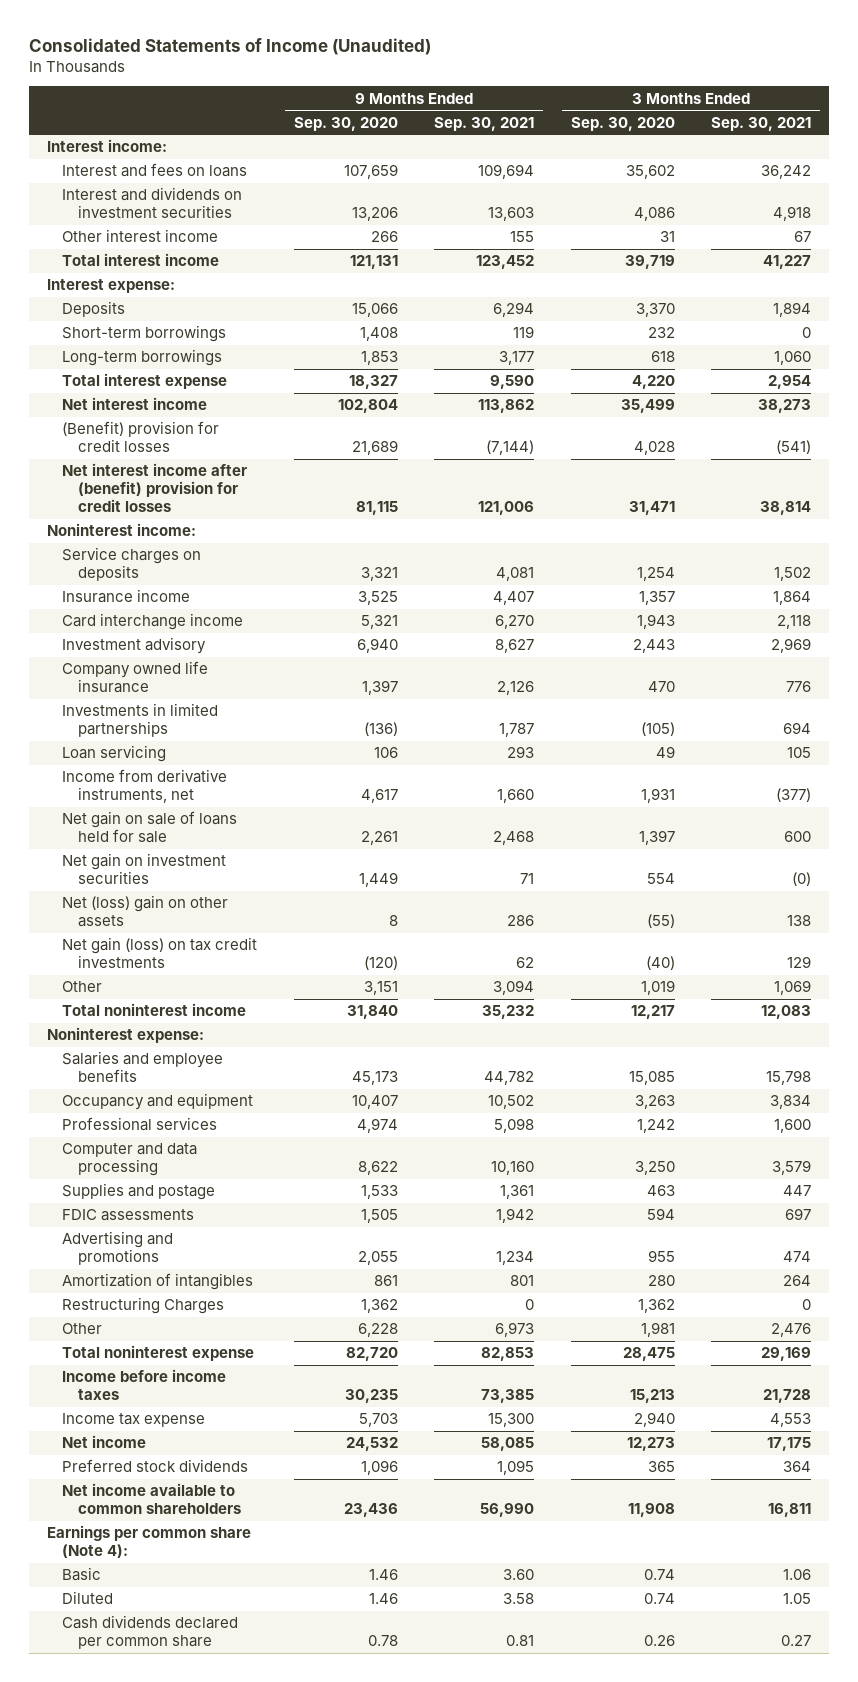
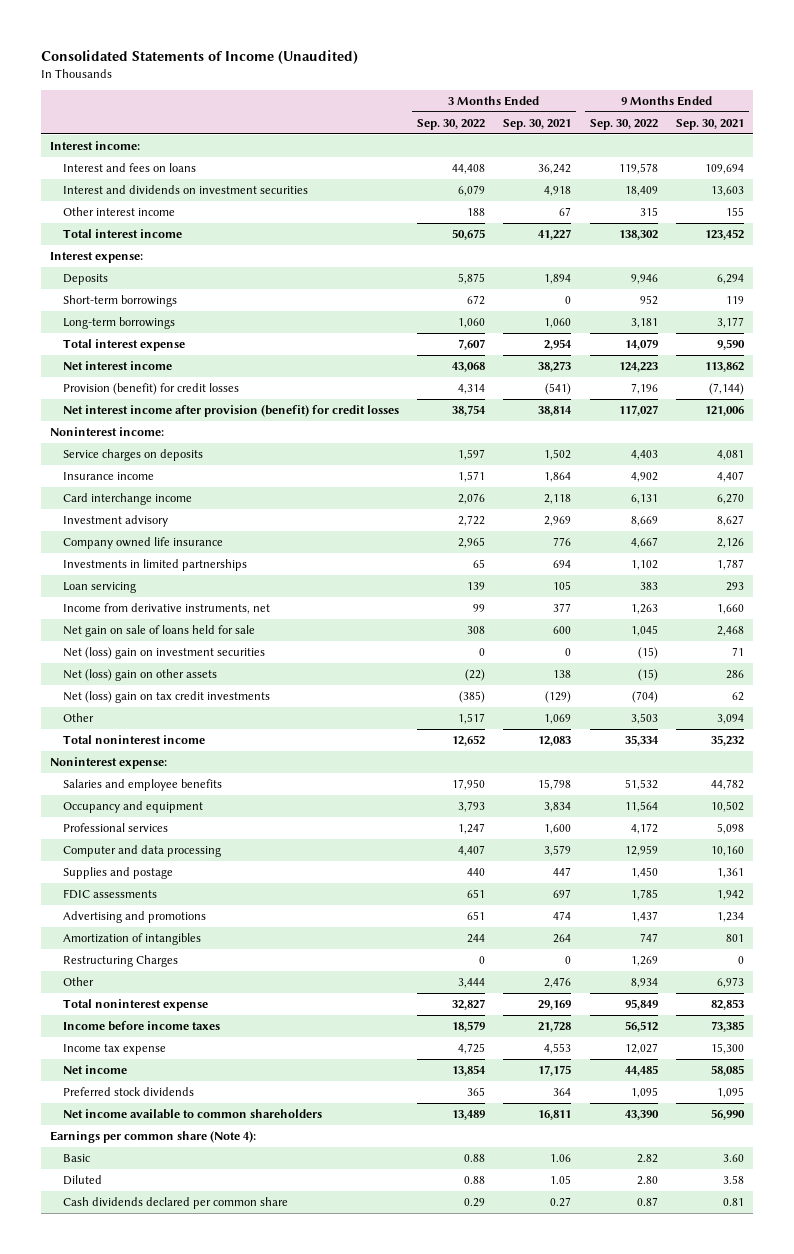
[293,116,398,131] Sep. 30, 2020 -> none
[570,116,675,131] Sep. 30, 2020 -> none
none -> [416,118,485,130] Sep. 30, 2022
none -> [589,118,658,130] Sep. 30, 2022
[62,421,220,453] (Benefit) provision for credit losses -> [62,382,239,395] Provision (benefit) for credit losses
[62,463,248,513] Net interest income after (benefit) provision for credit losses -> [62,404,399,417] Net interest income after provision (benefit) for credit losses
[776,788,812,803] (377) -> [553,602,572,612] 377
[62,853,227,885] Net gain on investment securities -> [62,646,265,659] Net (loss) gain on investment securities
[792,872,812,887] (0) -> [565,647,572,656] 0
[62,937,258,969] Net gain (loss) on tax credit investments -> [62,690,270,703] Net (loss) gain on tax credit investments
[787,956,812,969] 129 -> [545,690,572,703] (129)

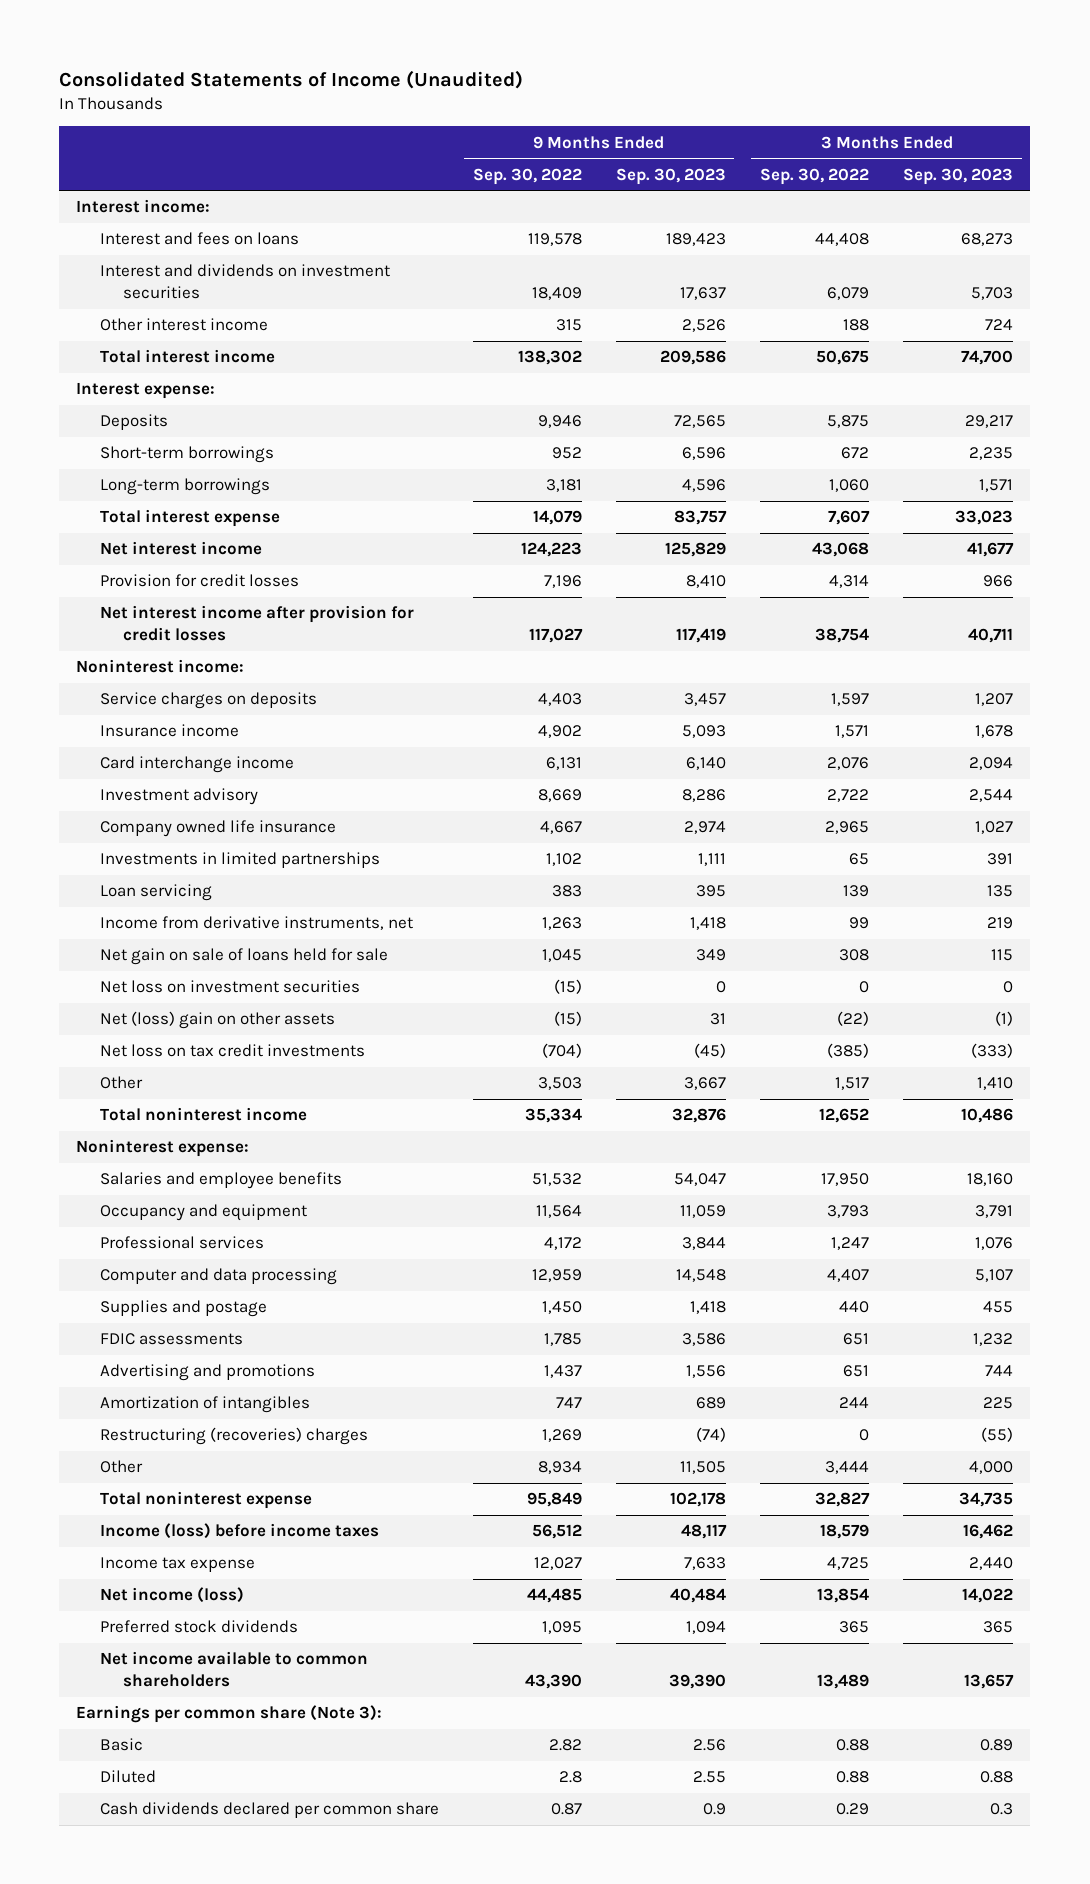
[503,118,572,130] Sep. 30, 2021 -> none
[676,118,745,130] Sep. 30, 2021 -> none
none -> [615,167,726,185] Sep. 30, 2023
none -> [903,167,1014,185] Sep. 30, 2023
[62,382,239,395] Provision (benefit) for credit losses -> [99,574,299,588] Provision for credit losses
[62,404,399,417] Net interest income after provision (benefit) for credit losses -> [99,605,414,642] Net interest income after provision for credit losses
[62,646,265,659] Net (loss) gain on investment securities -> [99,980,360,994] Net loss on investment securities
[62,690,270,703] Net (loss) gain on tax credit investments -> [99,1044,365,1058] Net loss on tax credit investments
[62,954,178,967] Restructuring Charges -> [99,1427,368,1446] Restructuring (recoveries) charges
[62,1020,220,1031] Income before income taxes -> [99,1523,379,1540] Income (loss) before income taxes
[62,1064,127,1074] Net income -> [99,1587,244,1604] Net income (loss)
[50,1130,257,1143] Earnings per common share (Note 4): -> [76,1705,383,1724] Earnings per common share (Note 3):
[636,1175,658,1185] 2.80 -> [558,1771,582,1784] 2.8

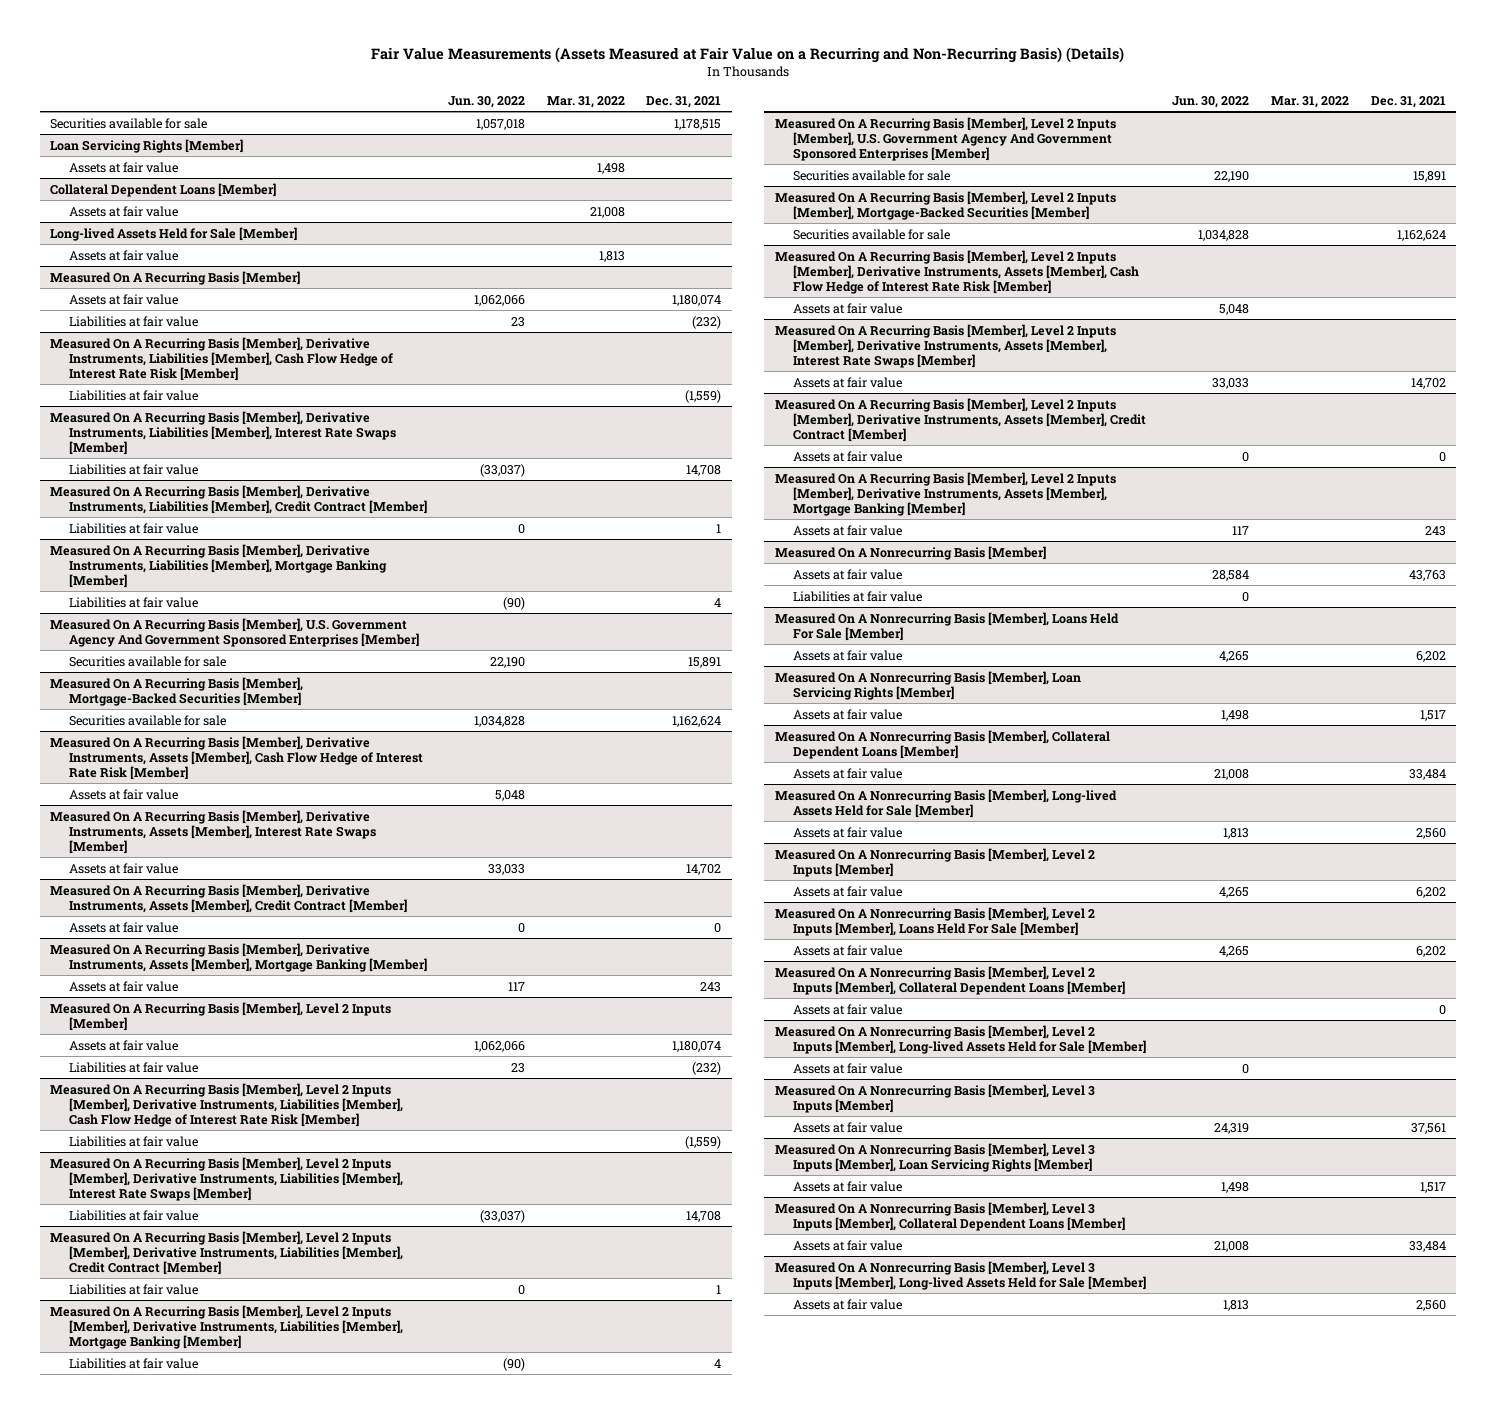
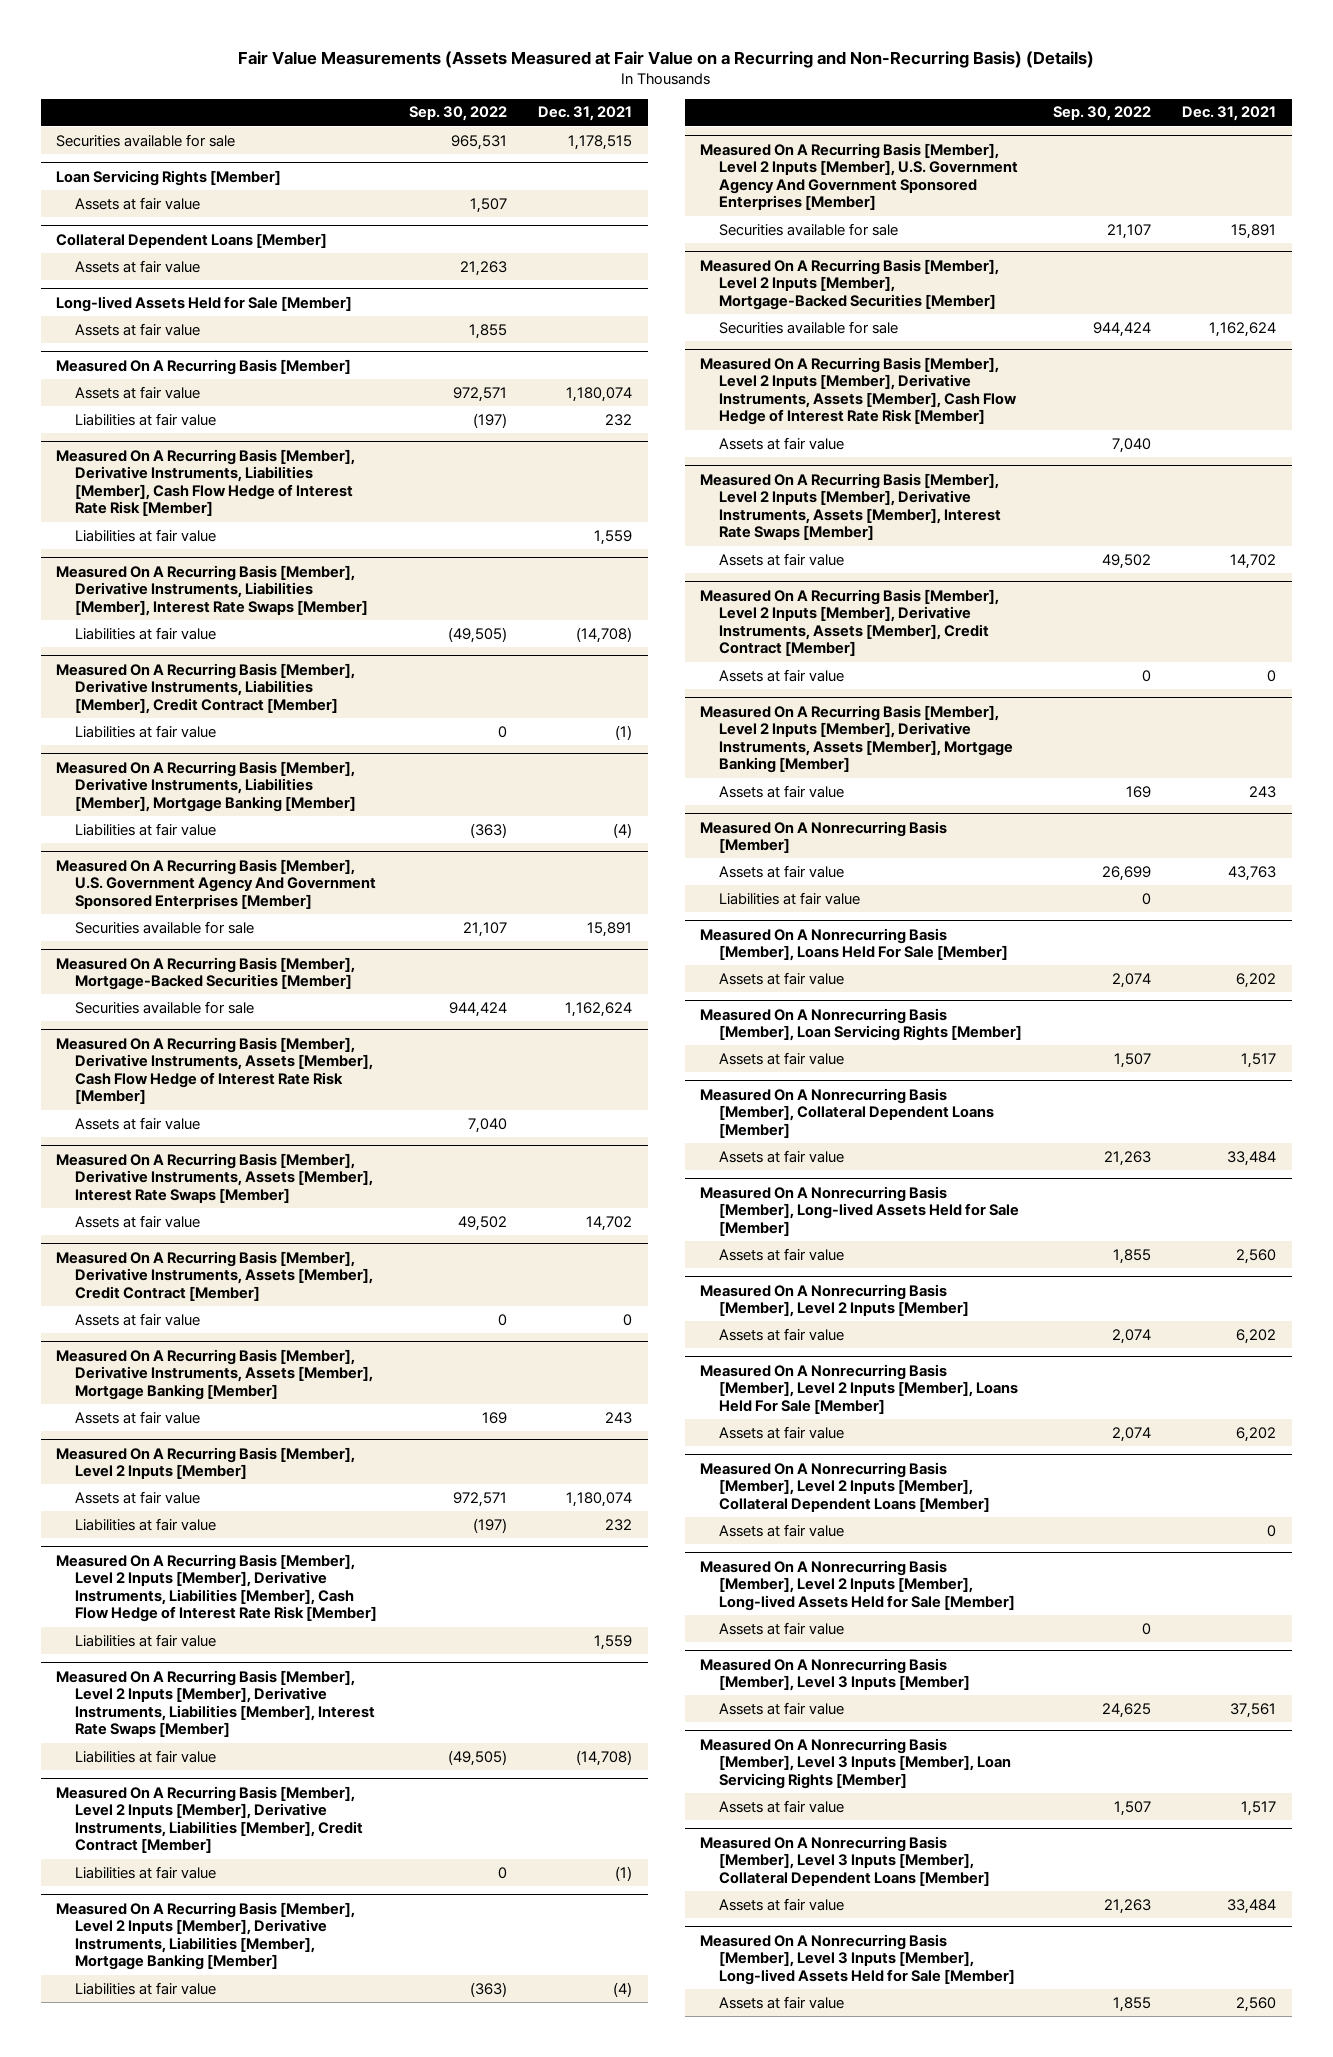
[448,95,526,108] Jun. 30, 2022 -> none
[546,95,625,108] Mar. 31, 2022 -> none
none -> [409,106,508,122] Sep. 30, 2022
[692,315,722,329] (232) -> [605,413,633,426] 232
[685,389,722,403] (1,559) -> [594,529,633,545] 1,559
[686,464,722,476] 14,708 -> [576,626,633,643] (14,708)
[716,523,722,533] 1 -> [615,724,633,740] (1)
[714,597,722,607] 4 -> [613,822,633,838] (4)
[692,1061,722,1075] (232) -> [605,1518,633,1531] 232
[685,1135,722,1149] (1,559) -> [594,1634,633,1650] 1,559
[686,1210,722,1222] 14,708 -> [576,1749,633,1766] (14,708)
[716,1284,722,1294] 1 -> [615,1865,633,1881] (1)
[714,1358,722,1368] 4 -> [613,1981,633,1997] (4)

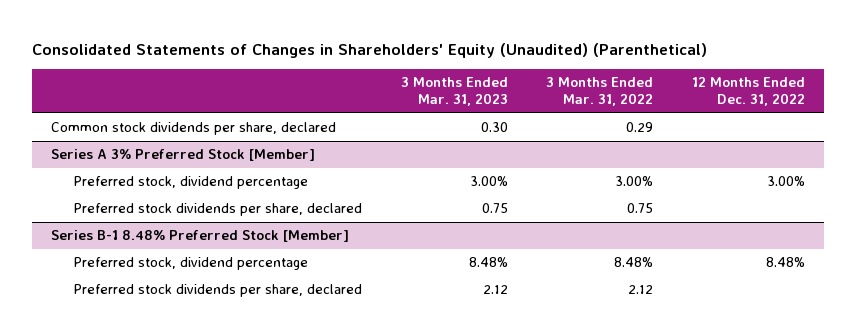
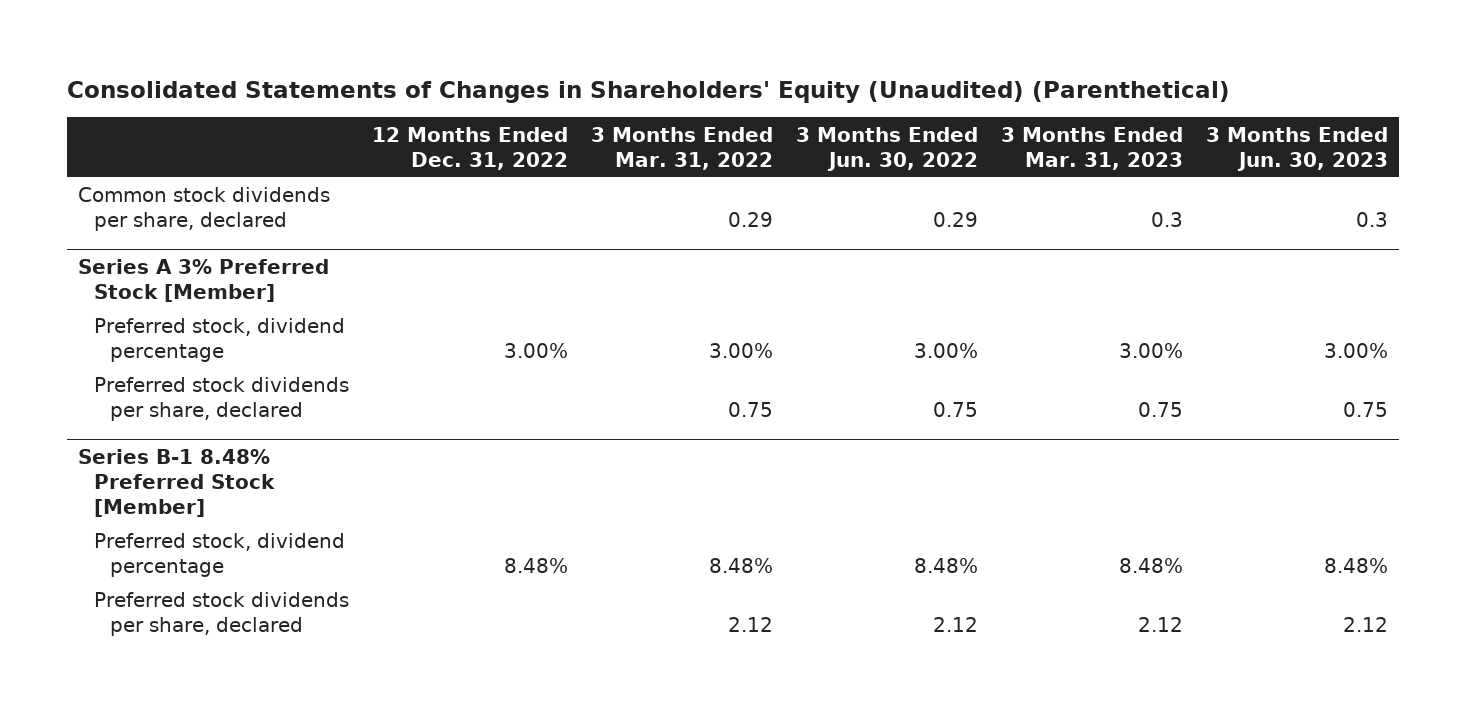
none -> [795,126,978,171] 3 Months Ended Jun. 30, 2022
none -> [1205,126,1388,171] 3 Months Ended Jun. 30, 2023
[480,122,508,133] 0.30 -> [1150,212,1183,228] 0.3

